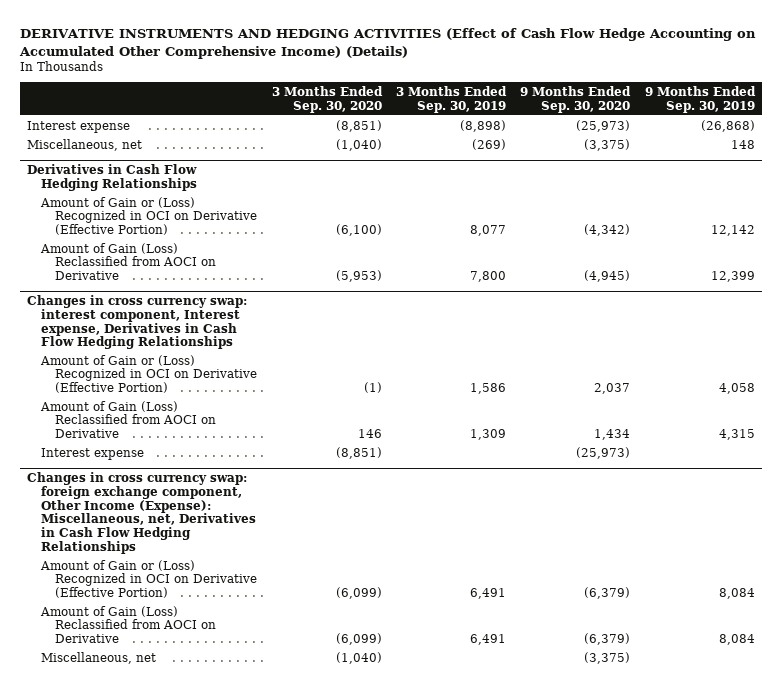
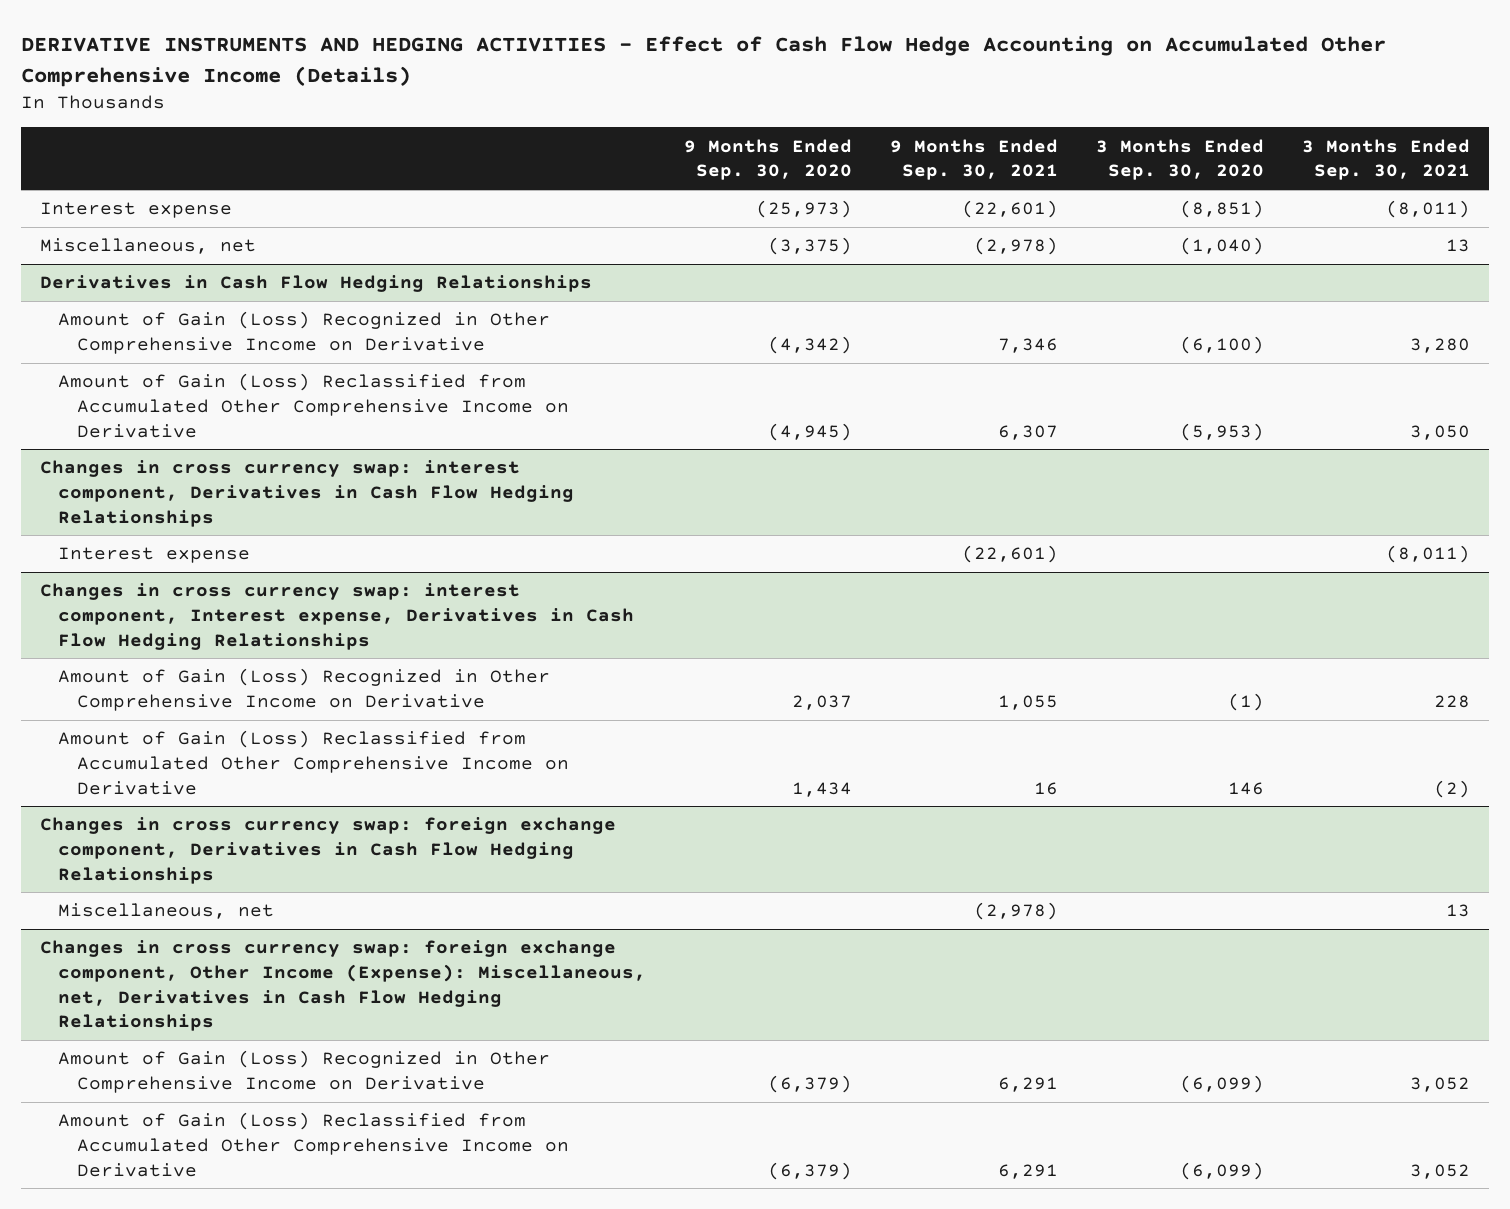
[19,27,757,59] DERIVATIVE INSTRUMENTS AND HEDGING ACTIVITIES (Effect of Cash Flow Hedge Accounting on Accumulated Other Comprehensive Income) (Details) -> [20,36,1386,87] DERIVATIVE INSTRUMENTS AND HEDGING ACTIVITIES - Effect of Cash Flow Hedge Accounting on Accumulated Other Comprehensive Income (Details)
[396,85,508,113] 3 Months Ended Sep. 30, 2019 -> none
[644,85,756,113] 9 Months Ended Sep. 30, 2019 -> none
none -> [890,138,1059,181] 9 Months Ended Sep. 30, 2021
none -> [1302,138,1471,181] 3 Months Ended Sep. 30, 2021
[40,196,258,235] Amount of Gain or (Loss) Recognized in OCI on Derivative (Effective Portion) -> [58,311,551,354] Amount of Gain (Loss) Recognized in Other Comprehensive Income on Derivative
[40,242,217,280] Amount of Gain (Loss) Reclassified from AOCI on Derivative -> [58,373,569,438] Amount of Gain (Loss) Reclassified from Accumulated Other Comprehensive Income on Derivative
none -> [39,460,575,527] Changes in cross currency swap: interest component, Derivatives in Cash Flow Hedging Relationships
none -> [58,547,251,564] Interest expense
[41,447,145,460] Interest expense -> none
[40,354,258,393] Amount of Gain or (Loss) Recognized in OCI on Derivative (Effective Portion) -> [58,668,551,711] Amount of Gain (Loss) Recognized in Other Comprehensive Income on Derivative
[40,400,217,438] Amount of Gain (Loss) Reclassified from AOCI on Derivative -> [58,730,569,795] Amount of Gain (Loss) Reclassified from Accumulated Other Comprehensive Income on Derivative
none -> [39,817,616,884] Changes in cross currency swap: foreign exchange component, Derivatives in Cash Flow Hedging Relationships
none -> [58,903,275,920] Miscellaneous, net
[41,651,157,664] Miscellaneous, net -> none
[40,559,258,598] Amount of Gain or (Loss) Recognized in OCI on Derivative (Effective Portion) -> [58,1050,551,1093] Amount of Gain (Loss) Recognized in Other Comprehensive Income on Derivative
[40,605,217,643] Amount of Gain (Loss) Reclassified from AOCI on Derivative -> [58,1112,569,1177] Amount of Gain (Loss) Reclassified from Accumulated Other Comprehensive Income on Derivative

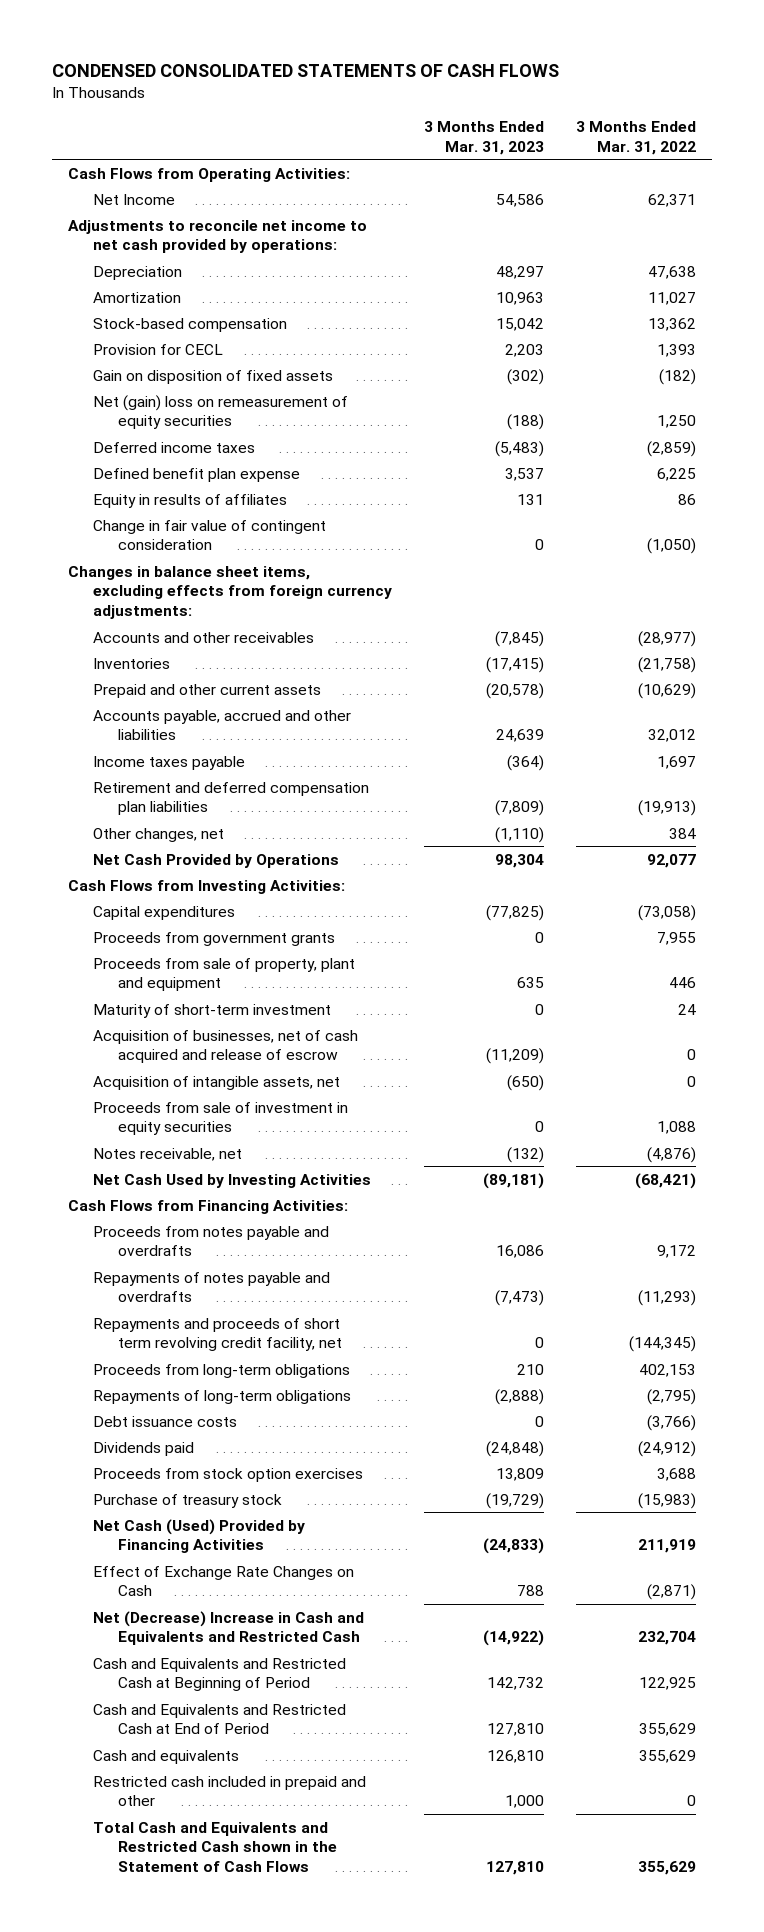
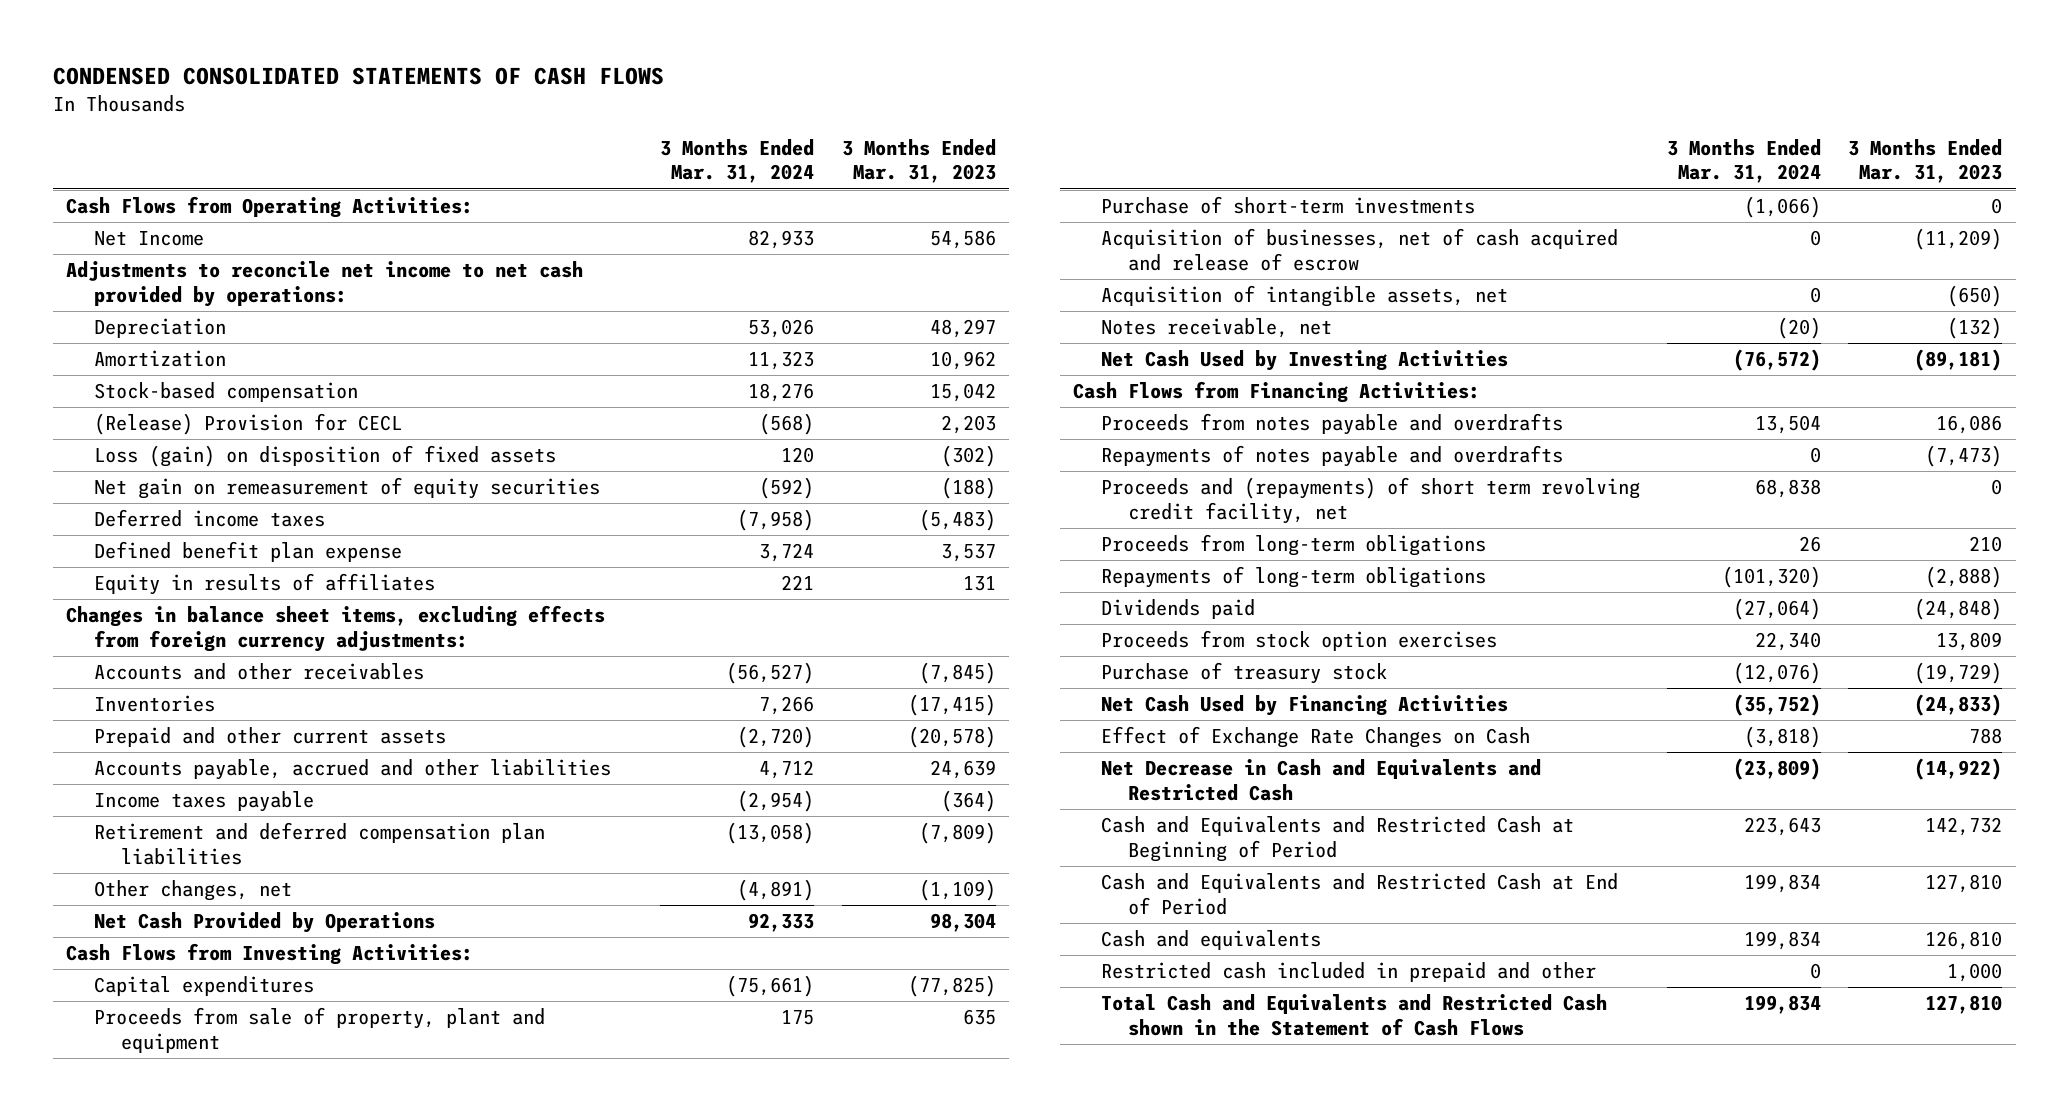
[576,121,697,155] 3 Months Ended Mar. 31, 2022 -> none
none -> [660,138,815,184] 3 Months Ended Mar. 31, 2024
[496,291,545,305] 10,963 -> [929,351,996,371] 10,962
[93,343,224,355] Provision for CECL -> [93,413,402,436] (Release) Provision for CECL
[93,369,334,384] Gain on disposition of fixed assets -> [93,445,556,468] Loss (gain) on disposition of fixed assets
[93,394,349,430] Net (gain) loss on remeasurement of equity securities -> [93,477,600,500] Net gain on remeasurement of equity securities
[93,519,327,551] Change in fair value of contingent consideration -> none
[495,826,545,843] (1,110) -> [918,879,996,902] (1,109)
[93,931,336,946] Proceeds from government grants -> none
[93,1003,332,1018] Maturity of short-term investment -> [1100,196,1475,215] Purchase of short-term investments
[93,1101,349,1136] Proceeds from sale of investment in equity securities -> none
[93,1317,342,1352] Repayments and proceeds of short term revolving credit facility, net -> [1100,477,1640,524] Proceeds and (repayments) of short term revolving credit facility, net
[93,1415,238,1427] Debt issuance costs -> none
[93,1518,306,1554] Net Cash (Used) Provided by Financing Activities -> [1100,695,1508,717] Net Cash Used by Financing Activities
[93,1610,365,1646] Net (Decrease) Increase in Cash and Equivalents and Restricted Cash -> [1100,759,1541,801] Net Decrease in Cash and Equivalents and Restricted Cash

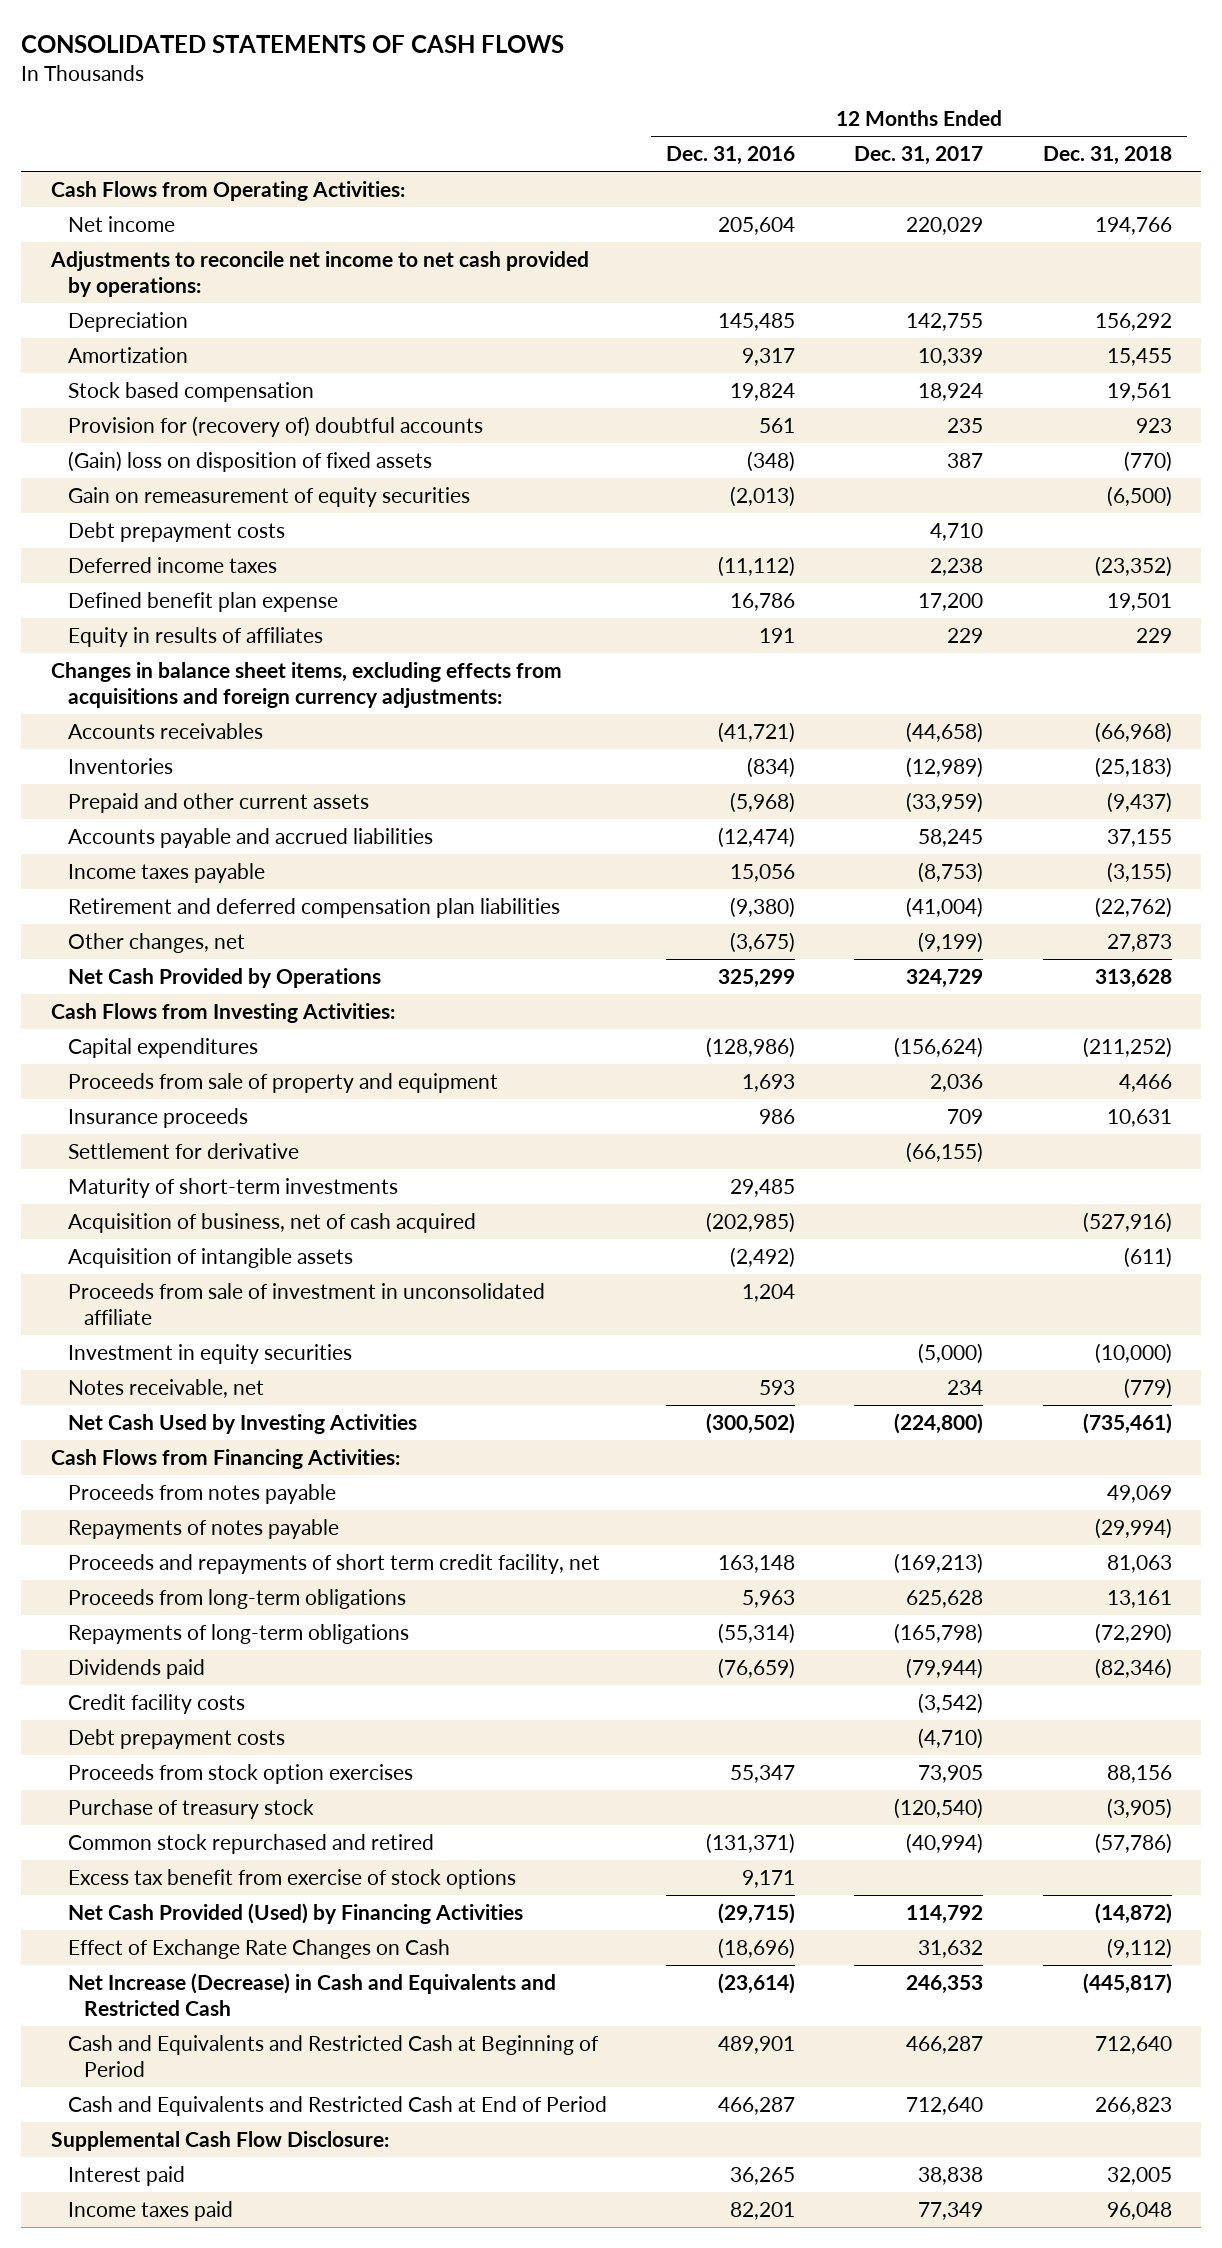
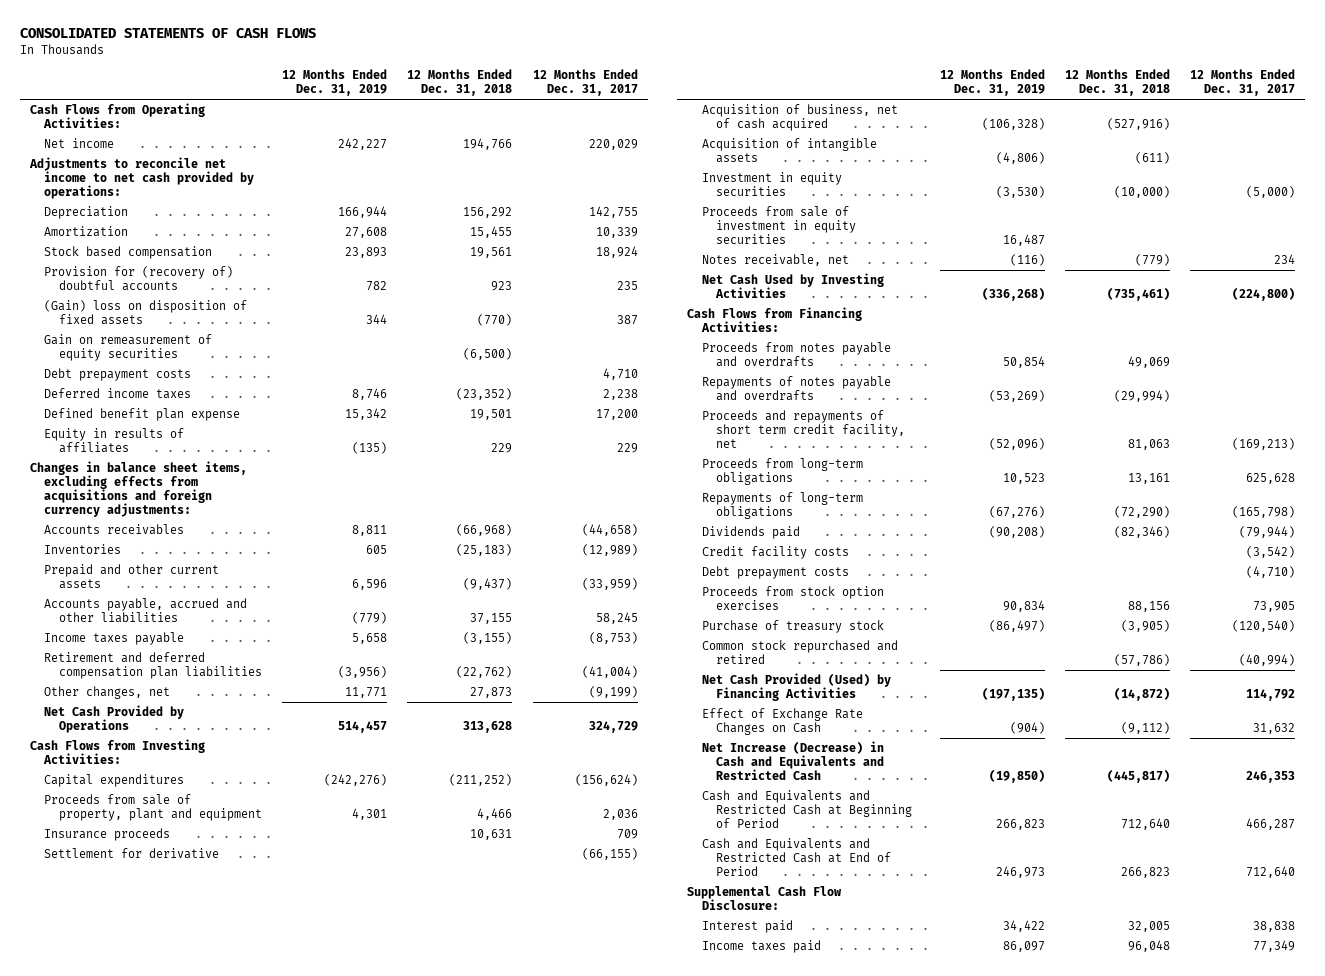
[665,146,795,166] Dec. 31, 2016 -> none
none -> [282,69,388,97] 12 Months Ended Dec. 31, 2019
[67,828,433,849] Accounts payable and accrued liabilities -> [44,597,248,624] Accounts payable, accrued and other liabilities
[67,1073,498,1094] Proceeds from sale of property and equipment -> [44,793,262,822] Proceeds from sale of property, plant and equipment
[67,1178,398,1199] Maturity of short-term investments -> none
[67,1283,545,1326] Proceeds from sale of investment in unconsolidated affiliate -> none
none -> [701,205,857,245] Proceeds from sale of investment in equity securities
[67,1484,336,1505] Proceeds from notes payable -> [701,341,891,368] Proceeds from notes payable and overdrafts
[67,1519,339,1540] Repayments of notes payable -> [701,375,891,402] Repayments of notes payable and overdrafts
[67,1869,516,1890] Excess tax benefit from exercise of stock options -> none

